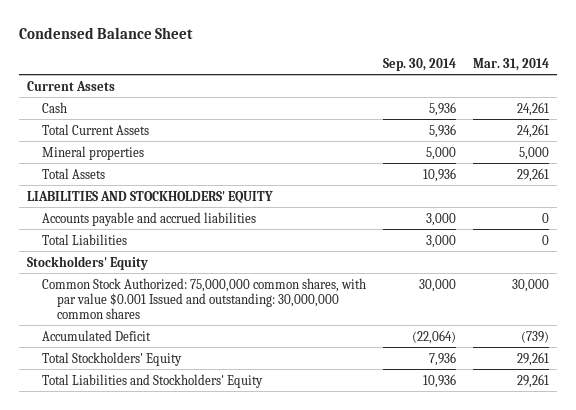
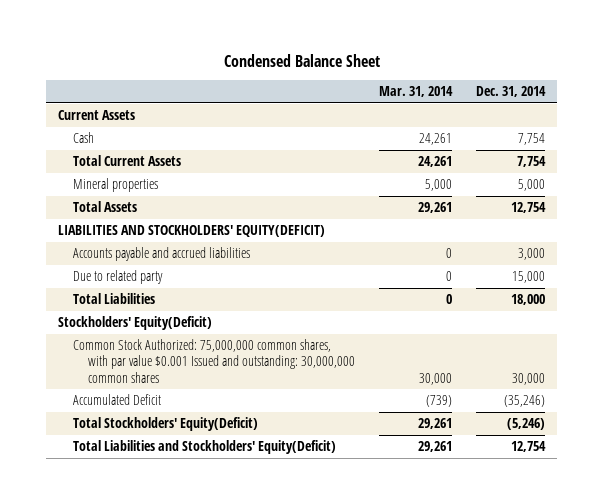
[383,57,457,71] Sep. 30, 2014 -> none
none -> [476,86,547,98] Dec. 31, 2014
[27,190,274,203] LIABILITIES AND STOCKHOLDERS' EQUITY -> [57,225,325,238] LIABILITIES AND STOCKHOLDERS' EQUITY(DEFICIT)
none -> [73,270,164,285] Due to related party
[27,255,149,270] Stockholders' Equity -> [57,316,212,331] Stockholders' Equity(Deficit)
[42,351,183,366] Total Stockholders' Equity -> [73,417,259,432] Total Stockholders' Equity(Deficit)
[42,373,264,388] Total Liabilities and Stockholders' Equity -> [73,440,337,455] Total Liabilities and Stockholders' Equity(Deficit)

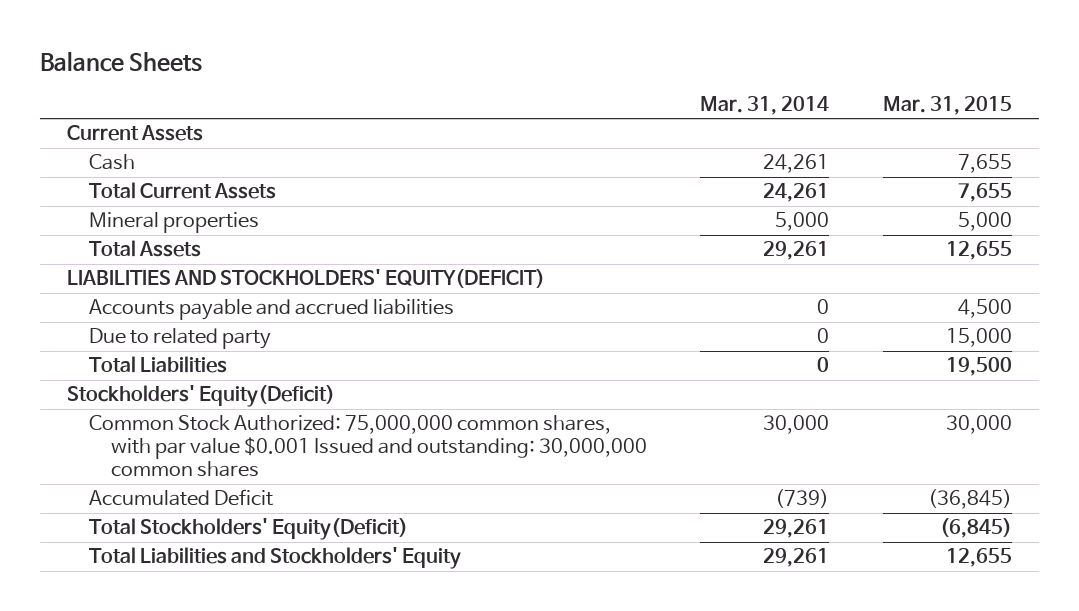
[223,53,380,67] Condensed Balance Sheet -> [40,51,203,73] Balance Sheets
[476,86,547,98] Dec. 31, 2014 -> none
none -> [883,95,1013,115] Mar. 31, 2015
[73,440,337,455] Total Liabilities and Stockholders' Equity(Deficit) -> [88,547,461,570] Total Liabilities and Stockholders' Equity

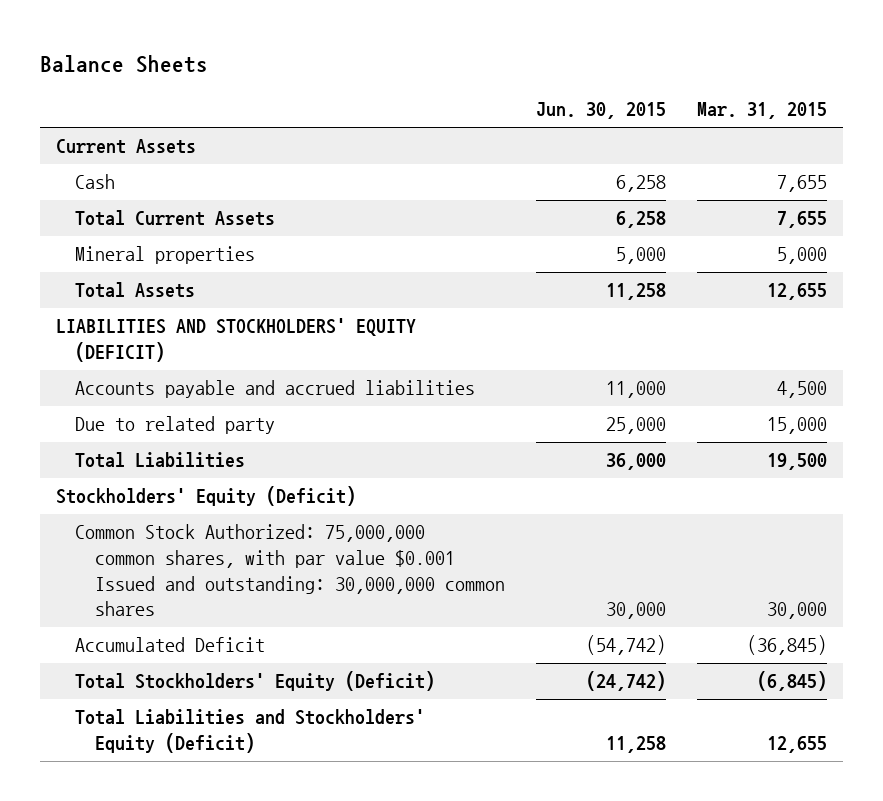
[700,95,830,115] Mar. 31, 2014 -> none
none -> [536,102,667,120] Jun. 30, 2015
[66,269,545,289] LIABILITIES AND STOCKHOLDERS' EQUITY(DEFICIT) -> [55,318,416,362] LIABILITIES AND STOCKHOLDERS' EQUITY (DEFICIT)
[66,385,335,408] Stockholders' Equity(Deficit) -> [55,486,356,507] Stockholders' Equity (Deficit)
[88,518,408,541] Total Stockholders' Equity(Deficit) -> [75,671,436,692] Total Stockholders' Equity (Deficit)
[88,547,461,570] Total Liabilities and Stockholders' Equity -> [75,709,426,753] Total Liabilities and Stockholders' Equity (Deficit)

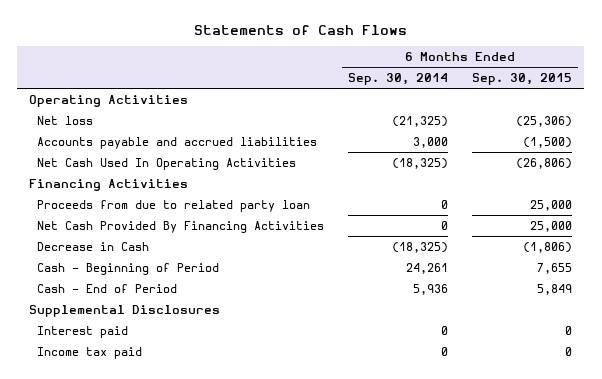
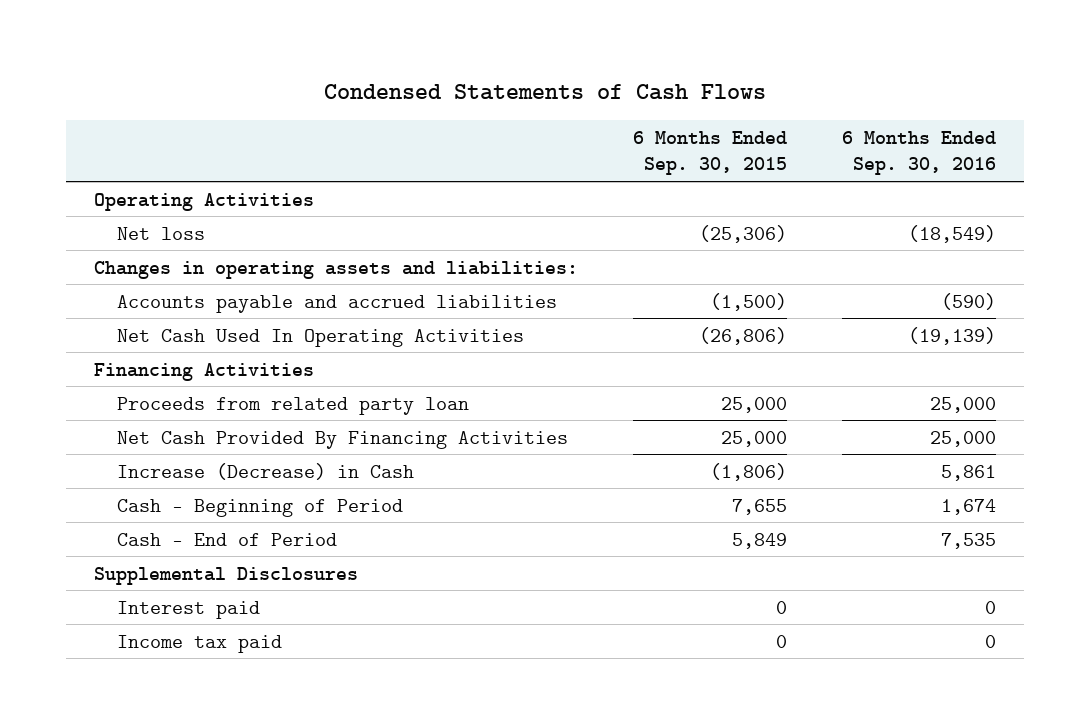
[193,24,407,35] Statements of Cash Flows -> [323,83,766,100] Condensed Statements of Cash Flows
[348,73,449,86] Sep. 30, 2014 -> none
none -> [842,130,997,176] 6 Months Ended Sep. 30, 2016
none -> [93,260,578,279] Changes in operating assets and liabilities:
[37,199,311,212] Proceeds from due to related party loan -> [116,396,469,415] Proceeds from related party loan
[37,241,150,251] Decrease in Cash -> [116,462,414,480] Increase (Decrease) in Cash

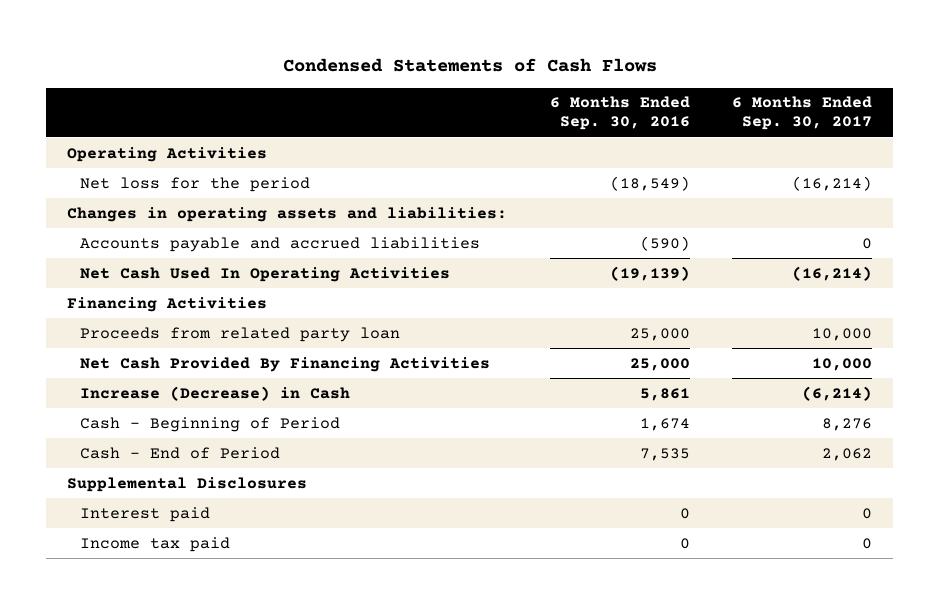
[632,130,787,176] 6 Months Ended Sep. 30, 2015 -> none
none -> [732,96,873,131] 6 Months Ended Sep. 30, 2017
[116,226,205,240] Net loss -> [79,176,310,192] Net loss for the period

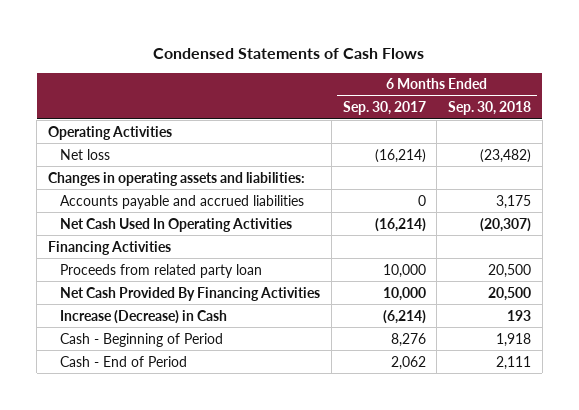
[549,96,690,131] 6 Months Ended Sep. 30, 2016 -> none
none -> [448,101,532,116] Sep. 30, 2018
[79,176,310,192] Net loss for the period -> [60,148,111,160] Net loss
[67,476,308,492] Supplemental Disclosures -> none
[79,506,210,522] Interest paid -> none
[79,536,230,552] Income tax paid -> none

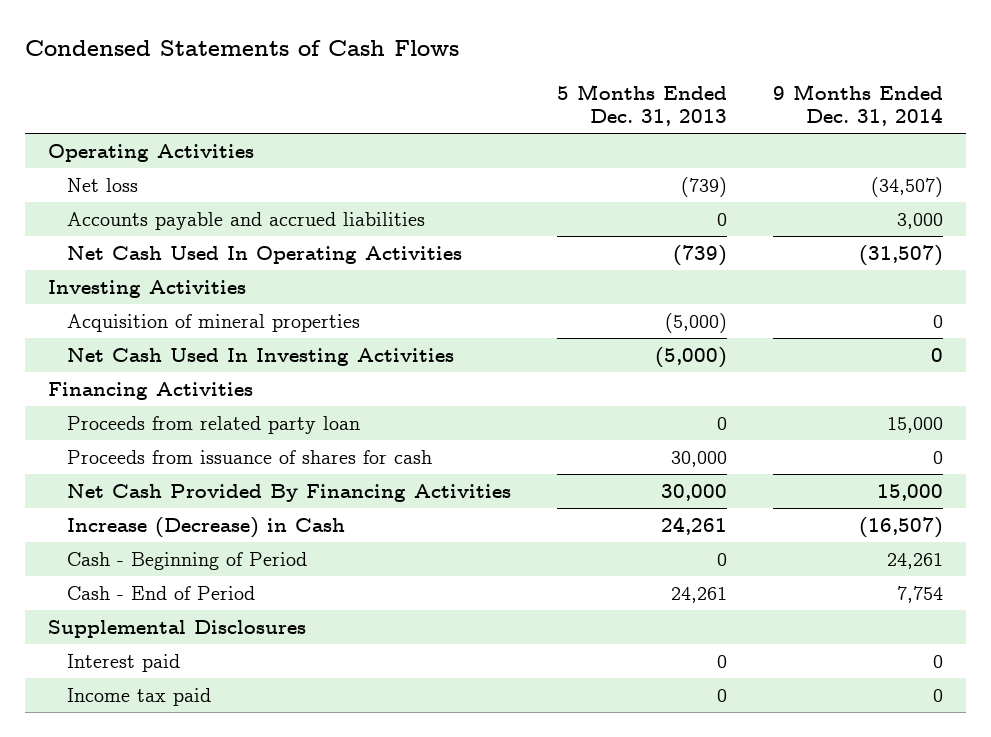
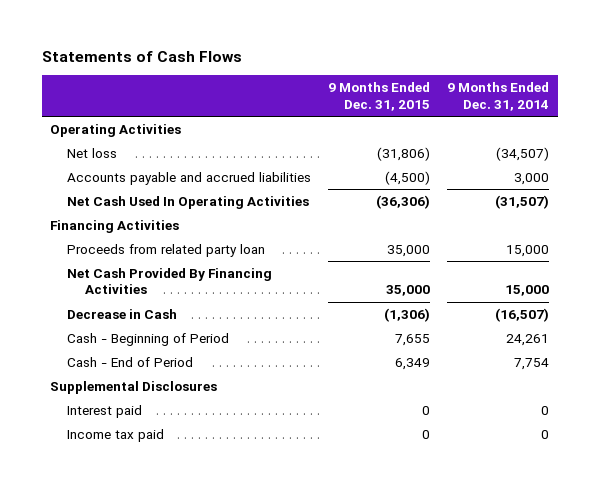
[25,39,460,56] Condensed Statements of Cash Flows -> [41,51,242,63] Statements of Cash Flows
[556,84,727,126] 5 Months Ended Dec. 31, 2013 -> none
none -> [328,82,431,111] 9 Months Ended Dec. 31, 2015
[48,280,247,299] Investing Activities -> none
[66,314,360,333] Acquisition of mineral properties -> none
[66,348,454,367] Net Cash Used In Investing Activities -> none
[66,450,432,465] Proceeds from issuance of shares for cash -> none
[66,517,345,539] Increase (Decrease) in Cash -> [67,308,178,319] Decrease in Cash

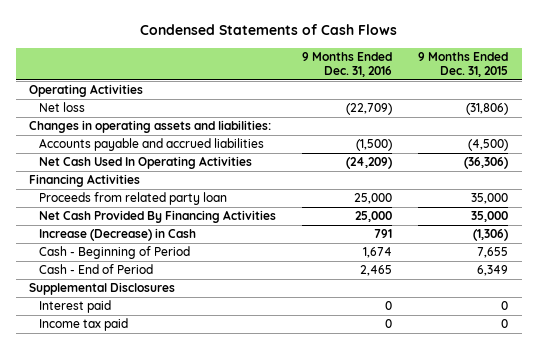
[41,51,242,63] Statements of Cash Flows -> [139,24,397,36] Condensed Statements of Cash Flows
[447,82,550,111] 9 Months Ended Dec. 31, 2014 -> none
none -> [301,51,392,78] 9 Months Ended Dec. 31, 2016
none -> [29,120,272,134] Changes in operating assets and liabilities:
[67,308,178,319] Decrease in Cash -> [38,228,196,242] Increase (Decrease) in Cash

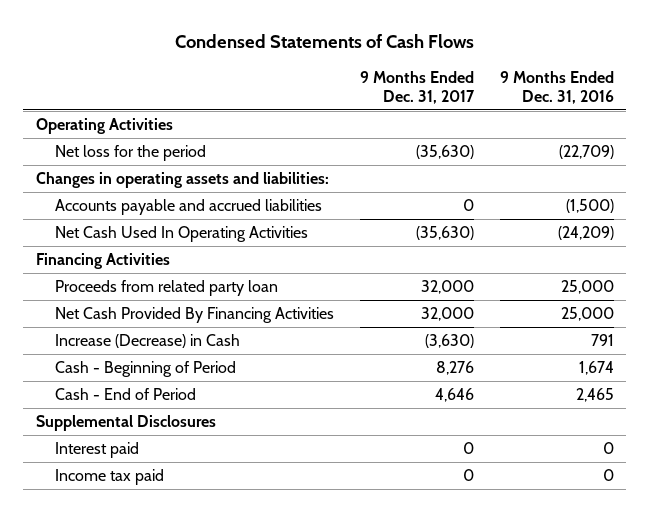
[418,51,509,78] 9 Months Ended Dec. 31, 2015 -> none
none -> [359,70,475,104] 9 Months Ended Dec. 31, 2017
[38,102,85,113] Net loss -> [55,144,207,161] Net loss for the period

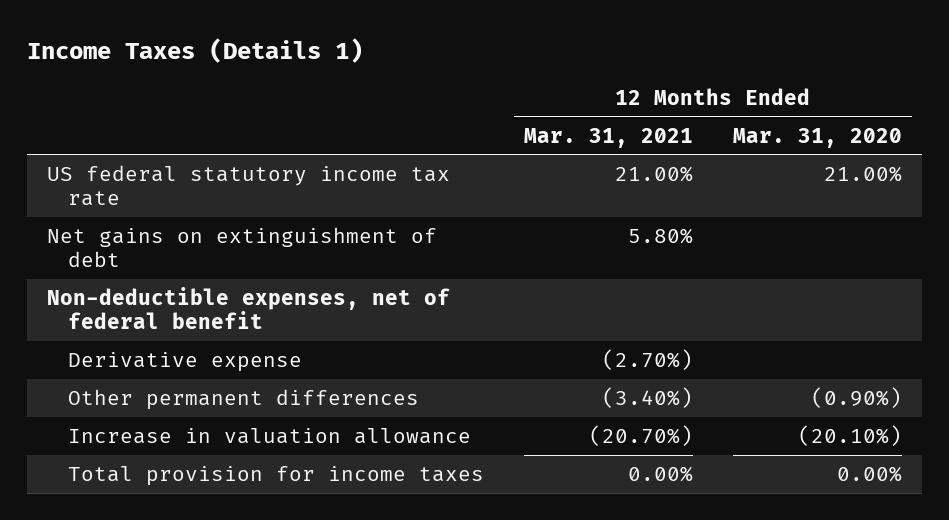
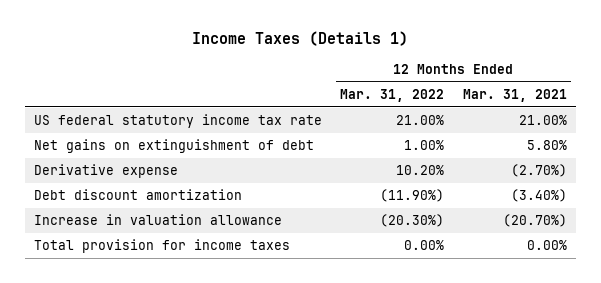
[733,127,903,148] Mar. 31, 2020 -> none
none -> [340,88,445,102] Mar. 31, 2022
[47,286,451,330] Non-deductible expenses, net of federal benefit -> none
[67,388,419,410] Other permanent differences -> none
none -> [34,189,243,201] Debt discount amortization

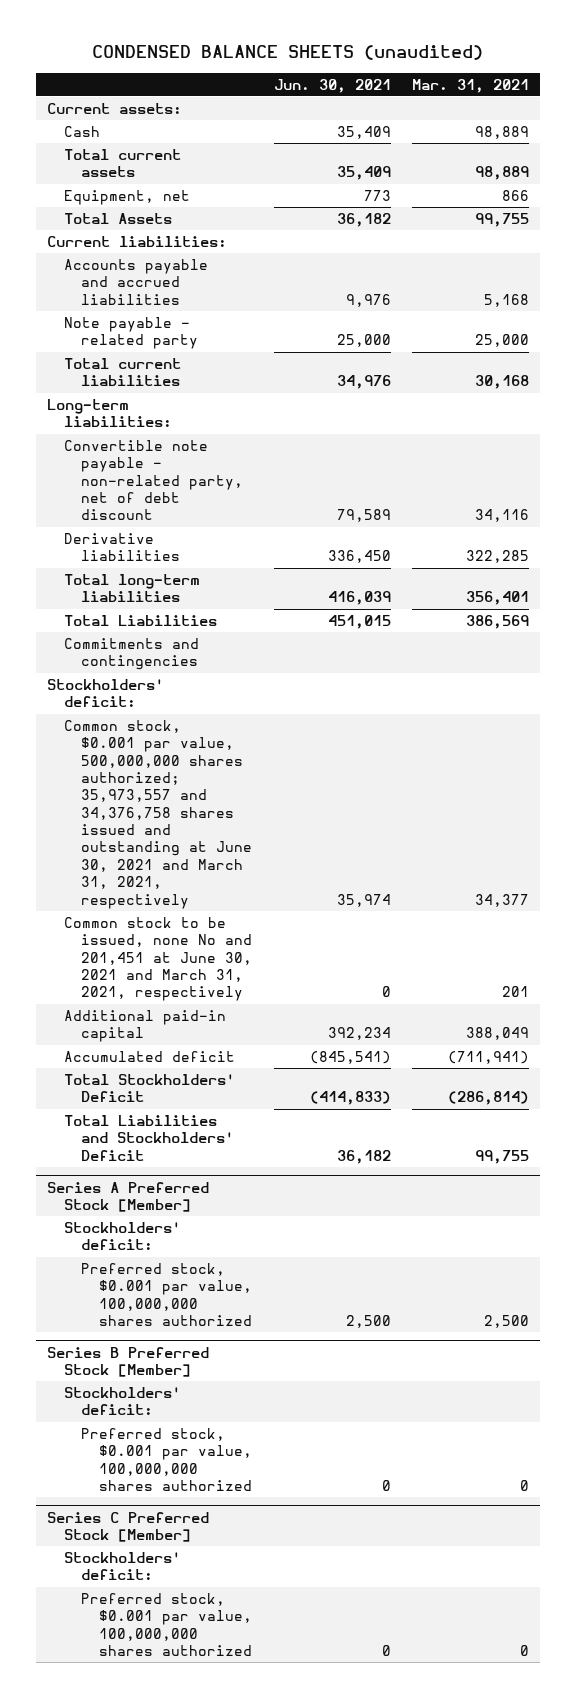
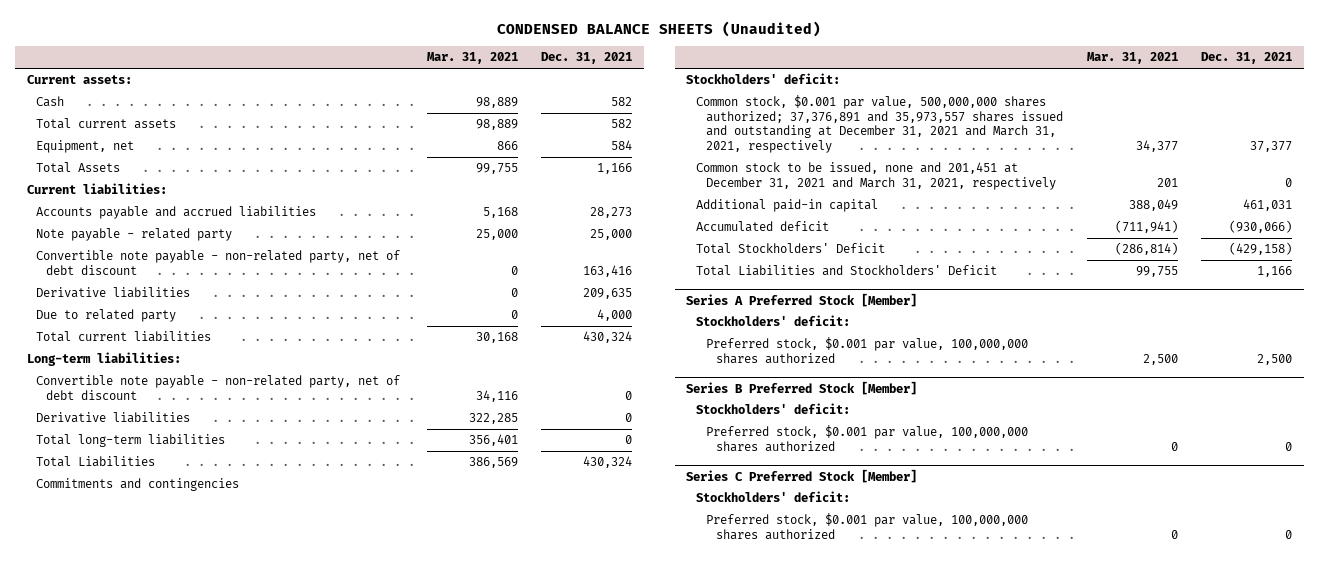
[91,45,483,61] CONDENSED BALANCE SHEETS (unaudited) -> [497,20,822,37] CONDENSED BALANCE SHEETS (Unaudited)
[273,78,391,93] Jun. 30, 2021 -> none
none -> [541,52,633,65] Dec. 31, 2021
none -> [36,250,401,275] Convertible note payable - non-related party, net of debt discount
none -> [36,287,191,299] Derivative liabilities
none -> [36,309,177,323] Due to related party
[64,720,253,909] Common stock, $0.001 par value, 500,000,000 shares authorized; 35,973,557 and 34,376,758 shares issued and outstanding at June 30, 2021 and March 31, 2021, respectively -> [696,95,1064,154] Common stock, $0.001 par value, 500,000,000 shares authorized; 37,376,891 and 35,973,557 shares issued and outstanding at December 31, 2021 and March 31, 2021, respectively
[64,917,253,1002] Common stock to be issued, none No and 201,451 at June 30, 2021 and March 31, 2021, respectively -> [696,162,1057,190] Common stock to be issued, none and 201,451 at December 31, 2021 and March 31, 2021, respectively

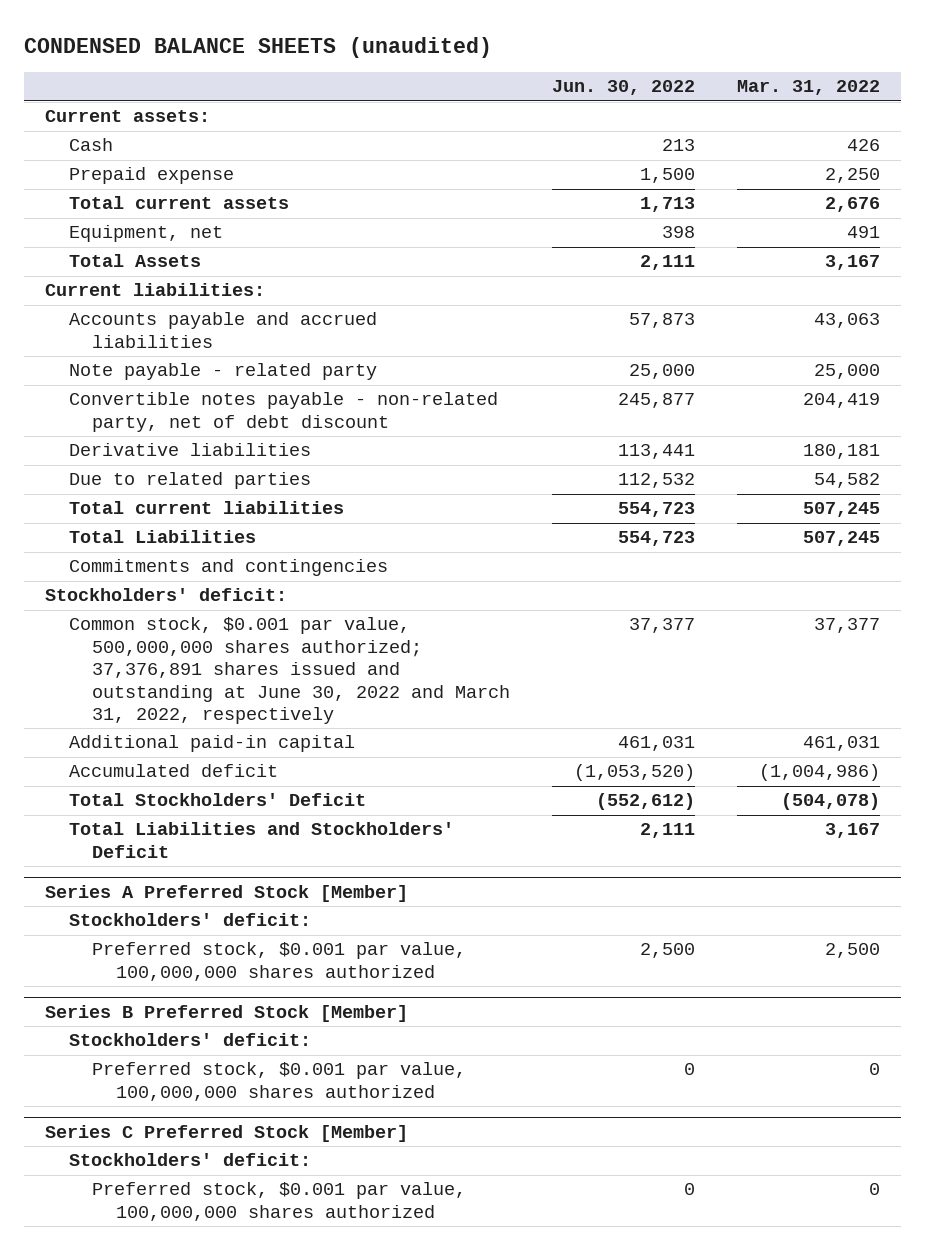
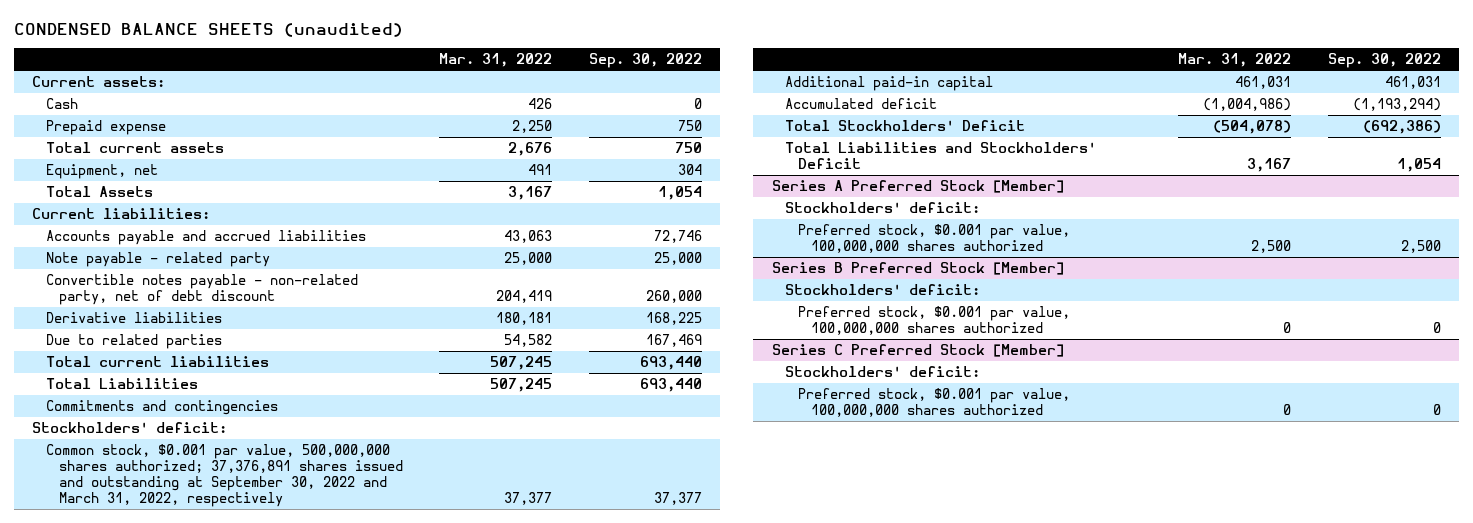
[551,80,695,96] Jun. 30, 2022 -> none
none -> [588,53,702,69] Sep. 30, 2022
[68,617,511,724] Common stock, $0.001 par value, 500,000,000 shares authorized; 37,376,891 shares issued and outstanding at June 30, 2022 and March 31, 2022, respectively -> [45,444,403,507] Common stock, $0.001 par value, 500,000,000 shares authorized; 37,376,891 shares issued and outstanding at September 30, 2022 and March 31, 2022, respectively

